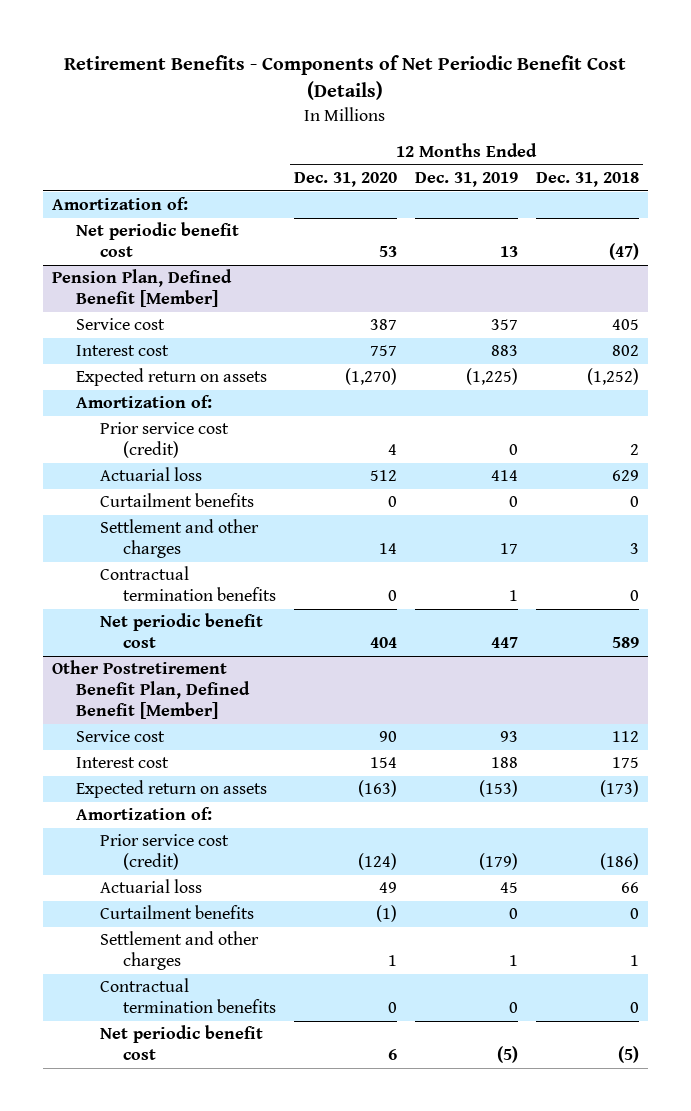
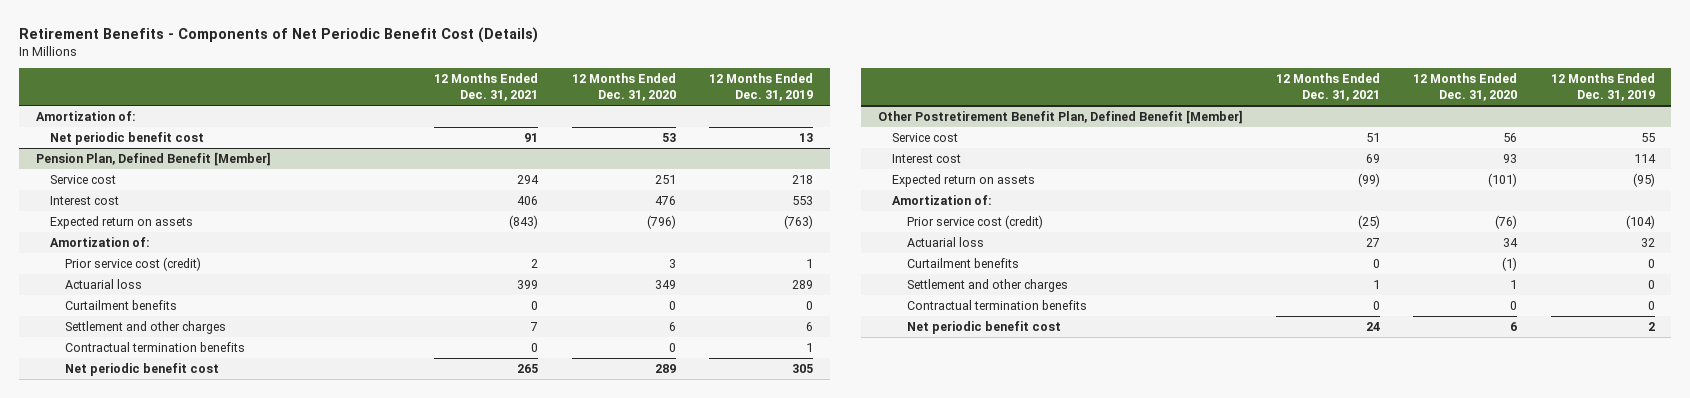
[535,171,639,187] Dec. 31, 2018 -> none
none -> [434,73,539,102] 12 Months Ended Dec. 31, 2021
[370,319,398,331] 387 -> [654,174,676,184] 251
[490,319,518,331] 357 -> [791,174,813,184] 218
[370,345,398,357] 757 -> [654,195,676,205] 476
[490,345,518,357] 883 -> [791,195,813,205] 553
[345,368,398,386] (1,270) -> [646,214,676,229] (796)
[465,368,518,386] (1,225) -> [783,214,813,229] (763)
[388,444,398,456] 4 -> [668,258,676,268] 3
[508,444,518,456] 0 -> [805,258,813,268] 1
[370,470,398,482] 512 -> [654,279,676,289] 349
[490,470,518,482] 414 -> [791,279,813,289] 289
[379,543,398,555] 14 -> [668,321,676,331] 6
[499,543,518,555] 17 -> [805,321,813,331] 6
[370,637,398,649] 404 -> [654,363,676,373] 289
[490,637,518,649] 447 -> [791,363,813,373] 305
[379,731,398,743] 90 -> [1503,132,1518,142] 56
[499,731,518,743] 93 -> [1640,132,1655,142] 55
[370,757,398,769] 154 -> [1503,153,1518,163] 93
[490,757,518,769] 188 -> [1633,153,1656,163] 114
[358,780,398,798] (163) -> [1488,172,1518,187] (101)
[478,780,518,798] (153) -> [1632,172,1655,187] (95)
[358,853,398,871] (124) -> [1495,214,1518,229] (76)
[478,853,518,871] (179) -> [1625,214,1655,229] (104)
[379,882,398,894] 49 -> [1503,237,1519,247] 34
[499,882,518,894] 45 -> [1640,237,1655,247] 32
[508,955,518,967] 1 -> [1647,279,1655,289] 0
[496,1046,518,1064] (5) -> [1647,321,1655,331] 2

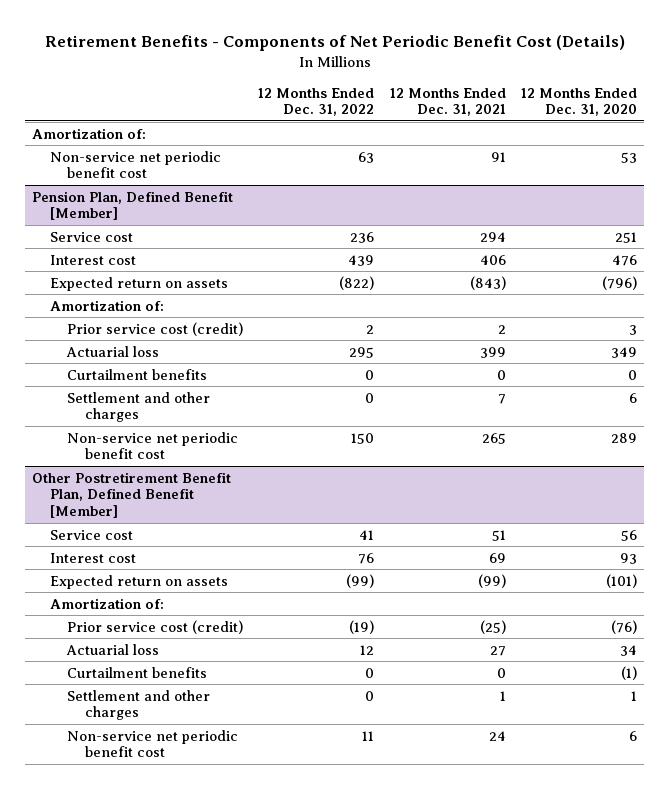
[708,73,813,102] 12 Months Ended Dec. 31, 2019 -> none
none -> [258,87,375,117] 12 Months Ended Dec. 31, 2022
[50,131,205,145] Net periodic benefit cost -> [49,150,221,179] Non-service net periodic benefit cost
[64,341,245,352] Contractual termination benefits -> none
[64,362,219,376] Net periodic benefit cost -> [67,431,239,460] Non-service net periodic benefit cost
[906,299,1087,310] Contractual termination benefits -> none
[906,320,1061,334] Net periodic benefit cost -> [67,729,239,758] Non-service net periodic benefit cost

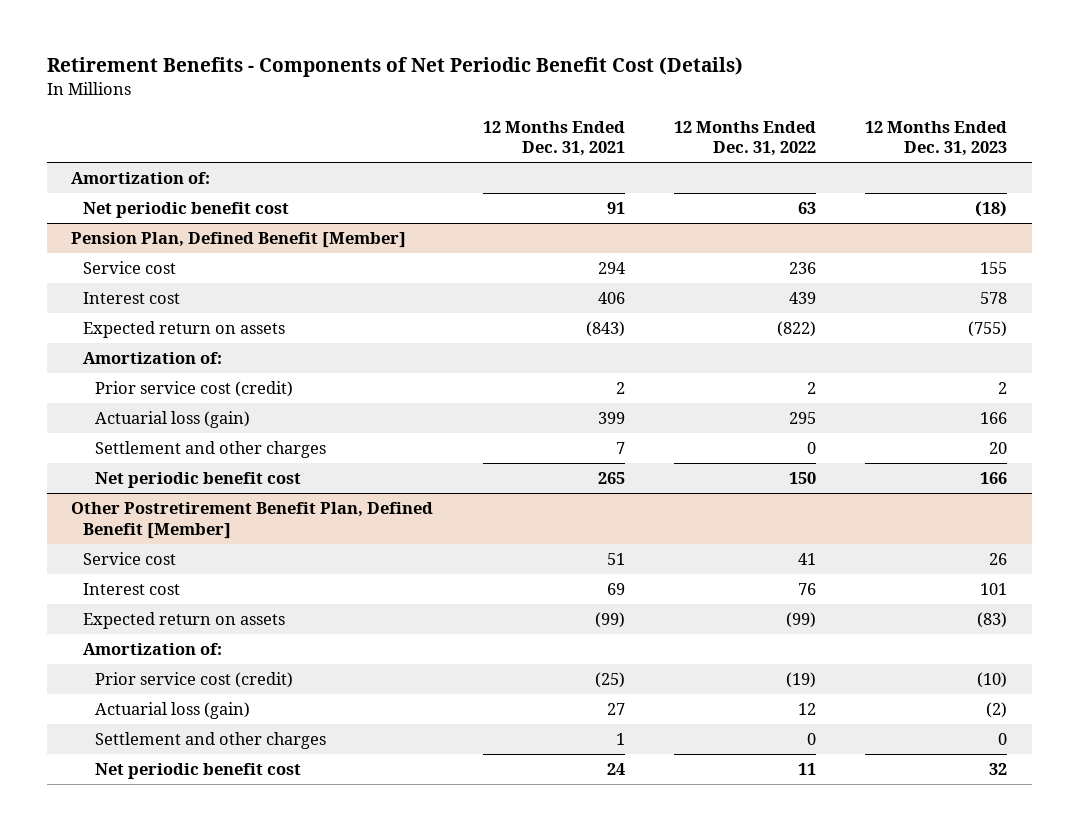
[520,87,637,117] 12 Months Ended Dec. 31, 2020 -> none
none -> [865,120,1008,157] 12 Months Ended Dec. 31, 2023
[49,150,221,179] Non-service net periodic benefit cost -> [83,202,290,219] Net periodic benefit cost
[67,368,208,380] Curtailment benefits -> none
[66,345,160,357] Actuarial loss -> [95,411,251,429] Actuarial loss (gain)
[67,431,239,460] Non-service net periodic benefit cost -> [95,472,302,489] Net periodic benefit cost
[67,666,208,678] Curtailment benefits -> none
[66,643,160,655] Actuarial loss -> [95,702,251,720] Actuarial loss (gain)
[67,729,239,758] Non-service net periodic benefit cost -> [95,763,302,780] Net periodic benefit cost

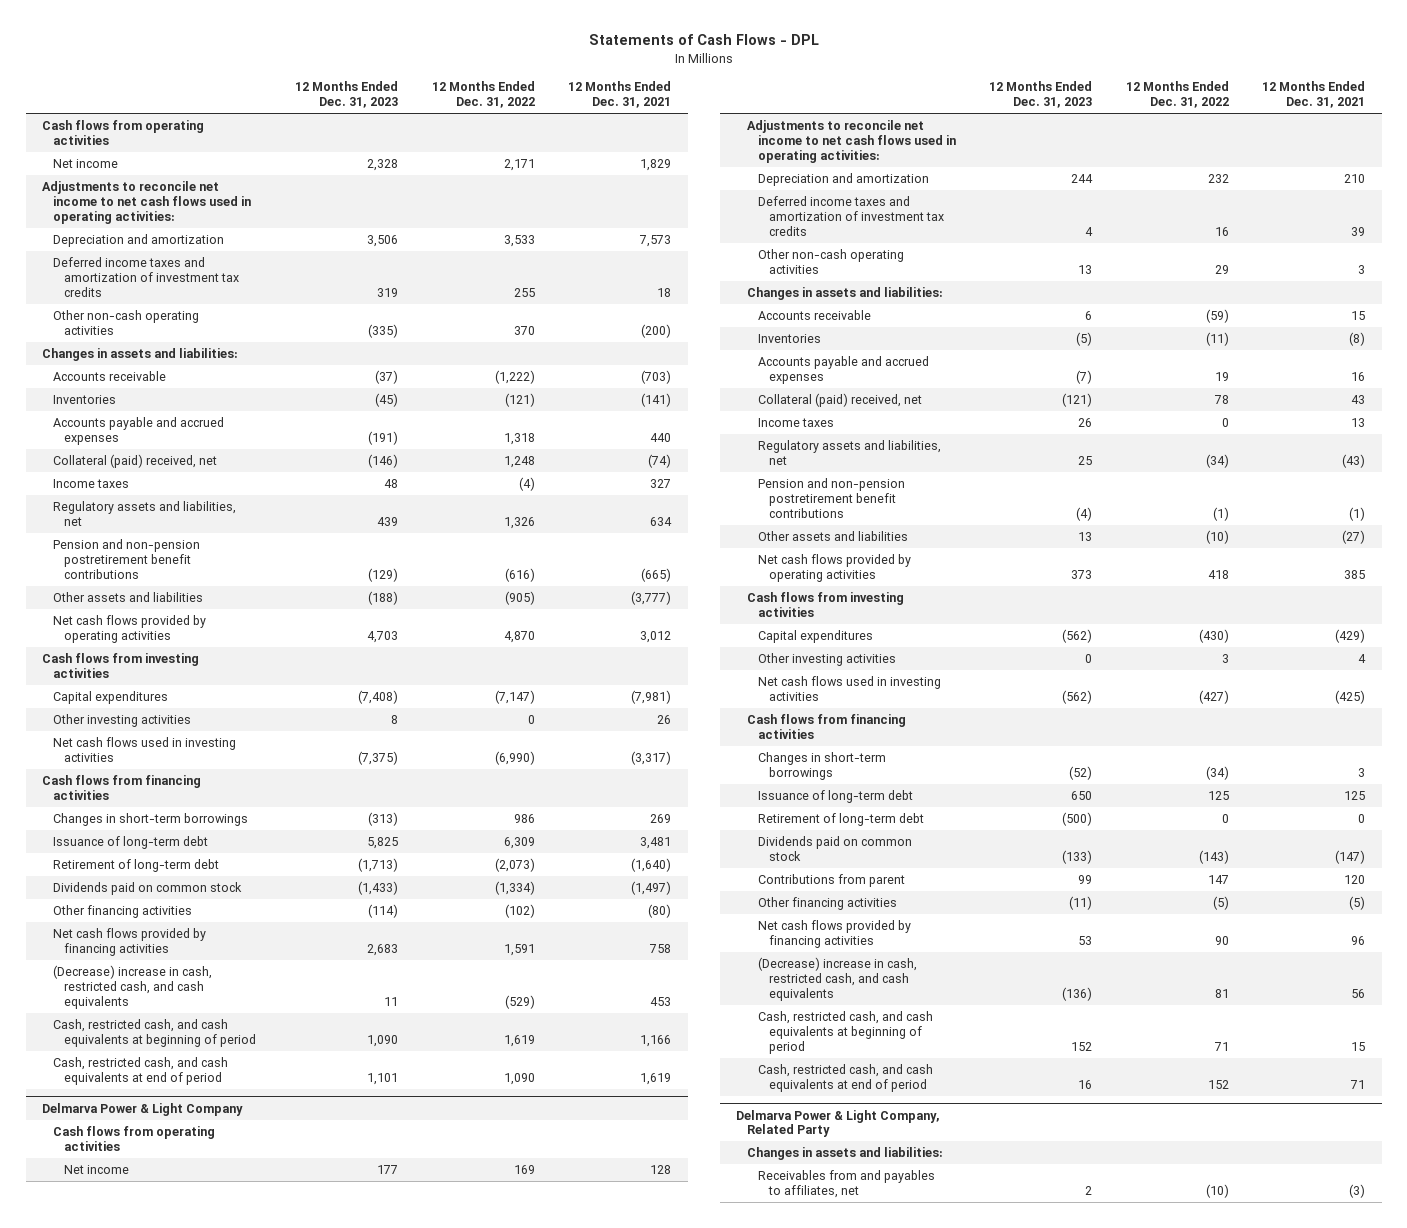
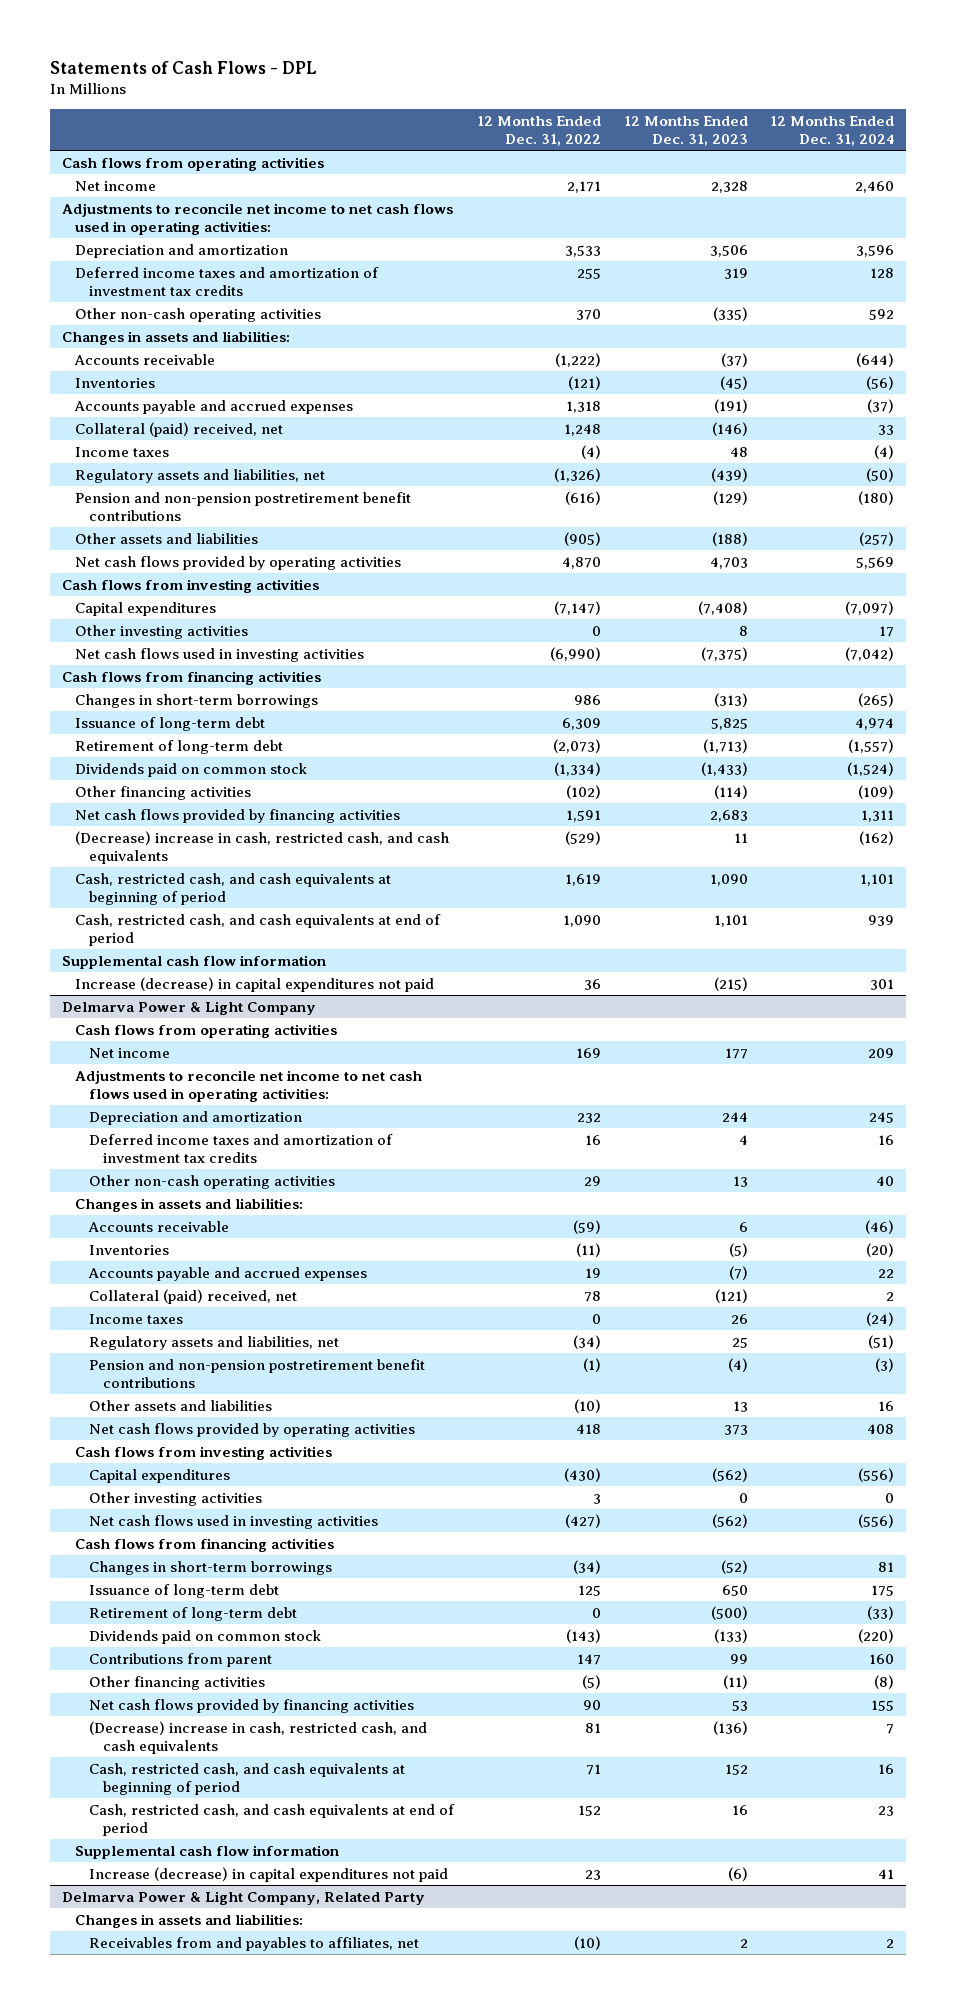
[568,81,672,109] 12 Months Ended Dec. 31, 2021 -> none
none -> [770,115,895,146] 12 Months Ended Dec. 31, 2024
[377,516,399,526] 439 -> [710,467,748,482] (439)
[503,516,535,529] 1,326 -> [553,467,601,482] (1,326)
none -> [61,954,326,969] Supplemental cash flow information
none -> [75,976,435,992] Increase (decrease) in capital expenditures not paid
none -> [75,1844,340,1859] Supplemental cash flow information
none -> [89,1866,449,1882] Increase (decrease) in capital expenditures not paid

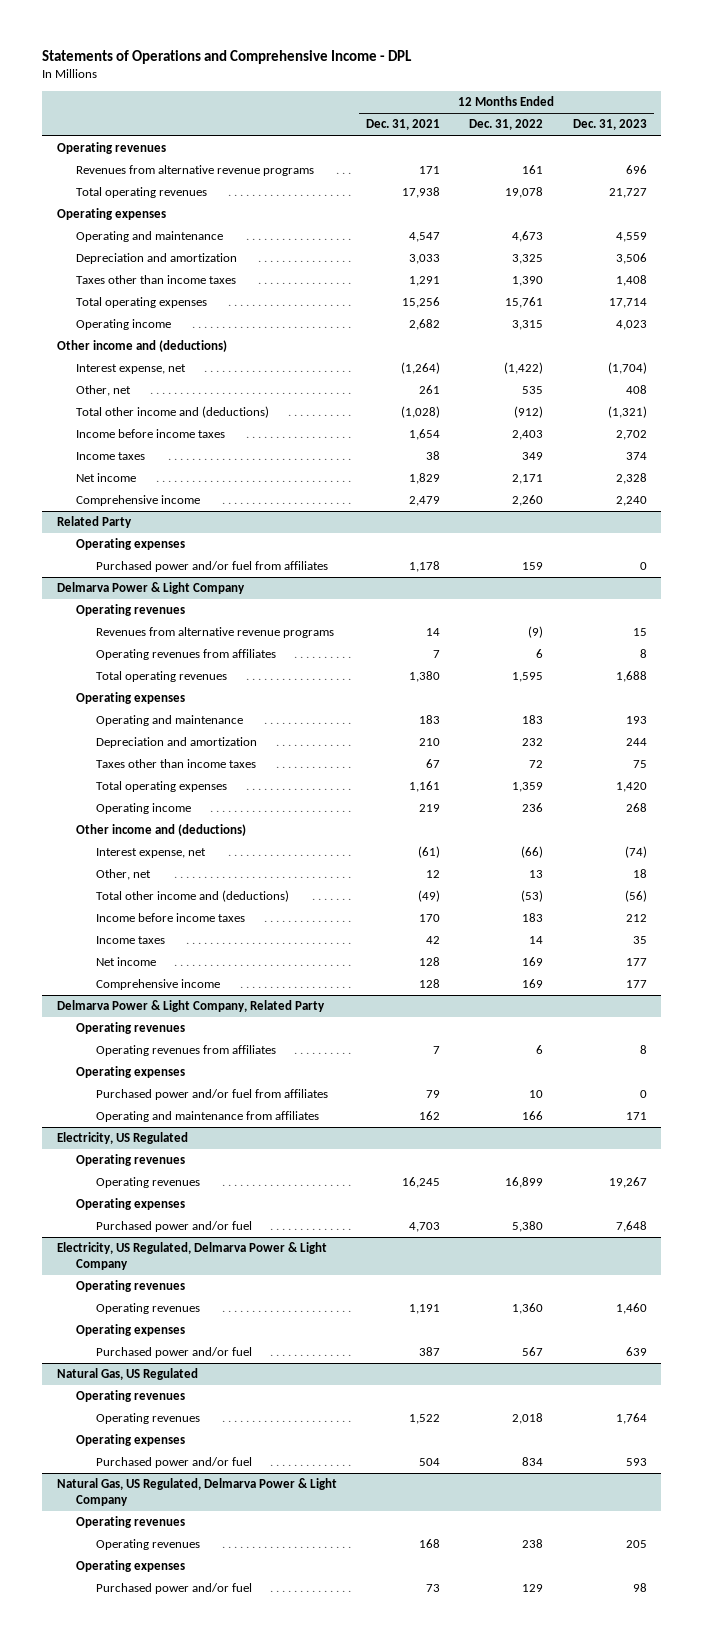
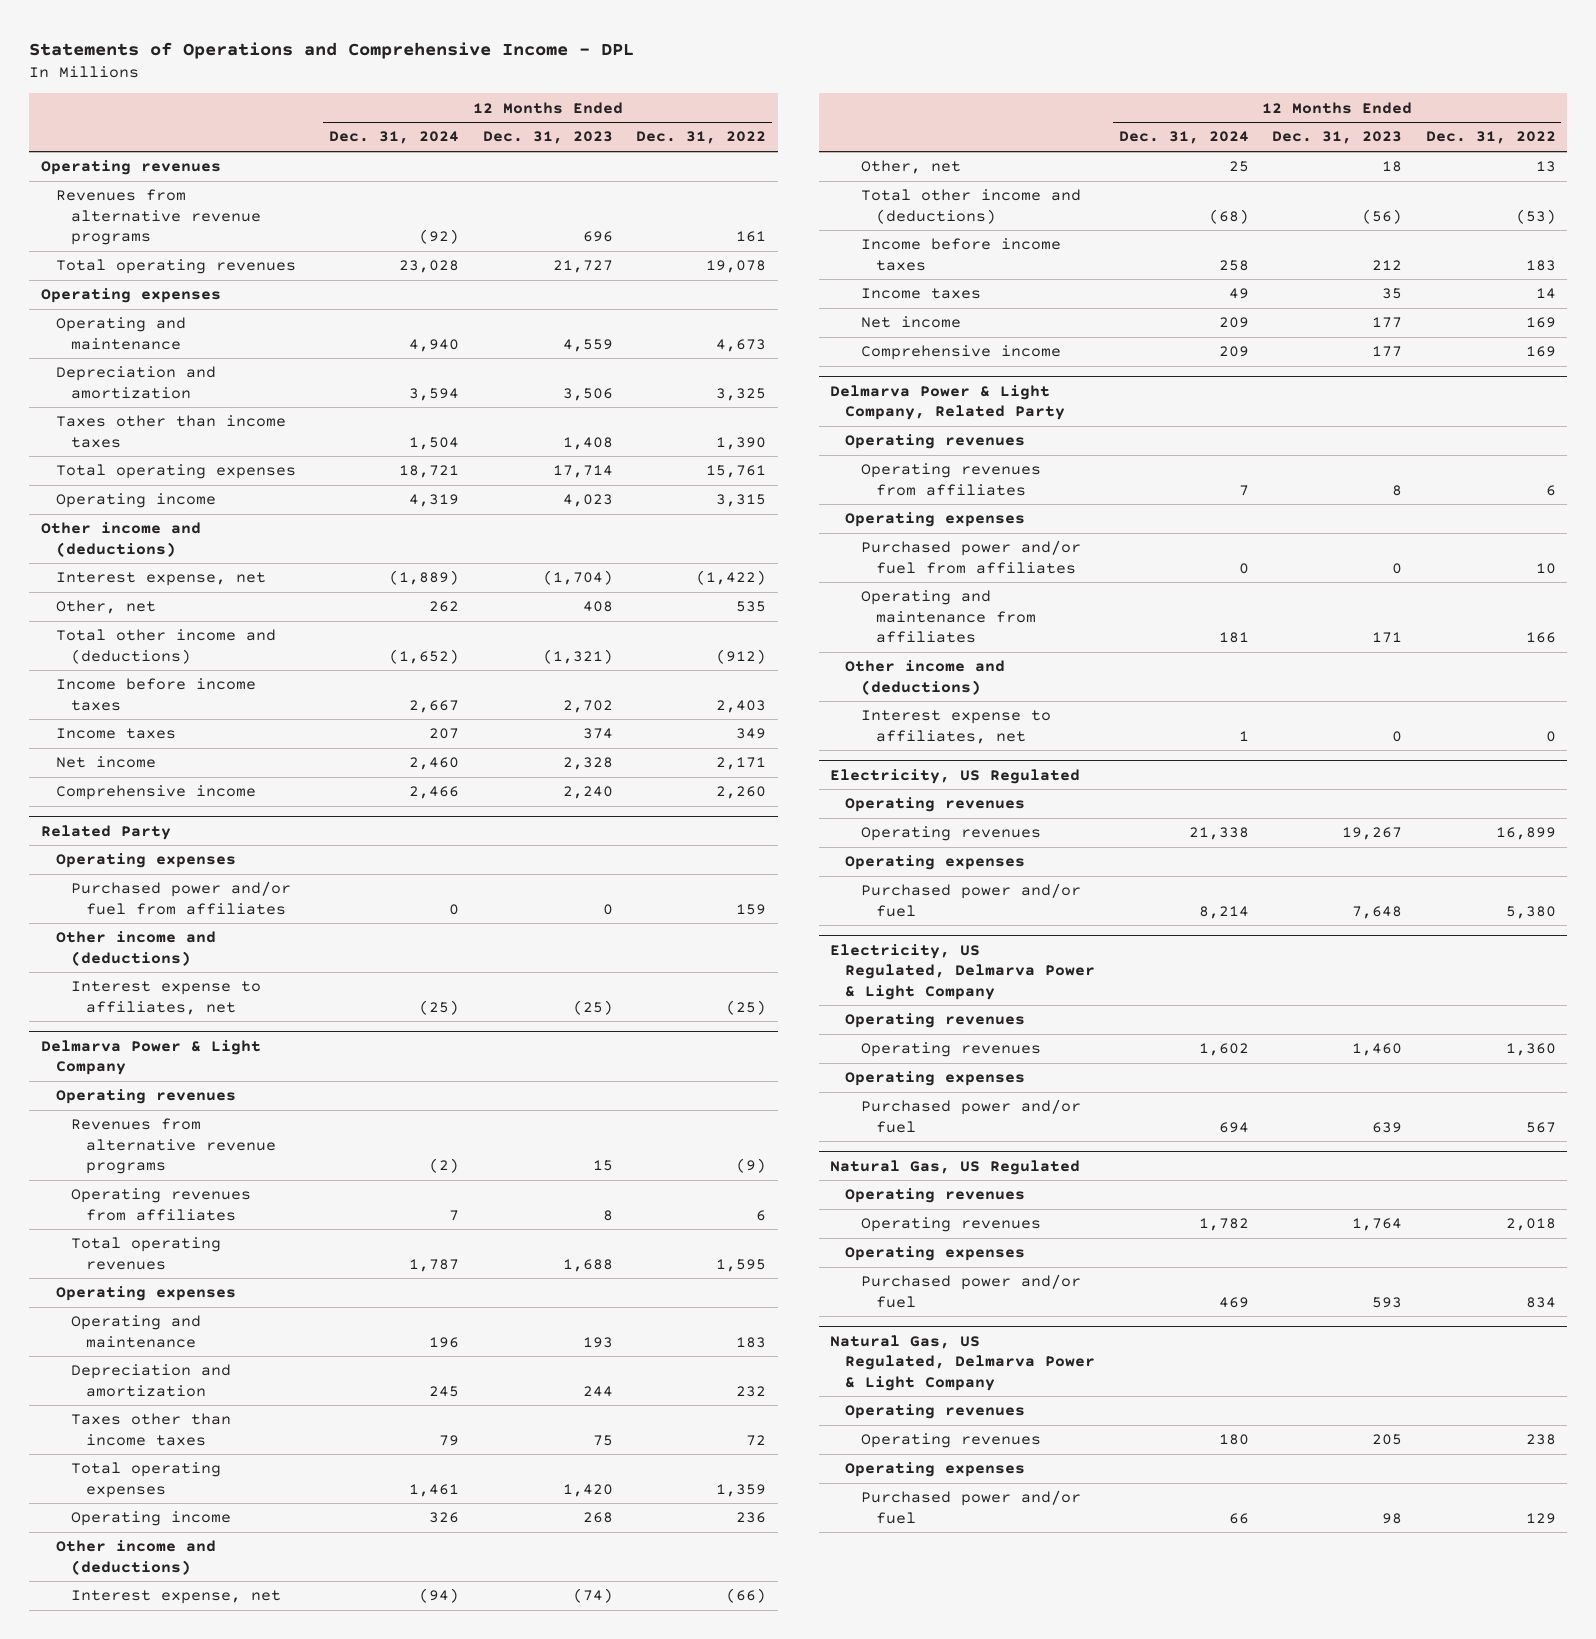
[366,119,441,131] Dec. 31, 2021 -> none
none -> [329,131,460,145] Dec. 31, 2024
none -> [55,931,216,966] Other income and (deductions)
none -> [71,981,262,1015] Interest expense to affiliates, net
none -> [845,660,1006,695] Other income and (deductions)
none -> [860,710,1051,744] Interest expense to affiliates, net

